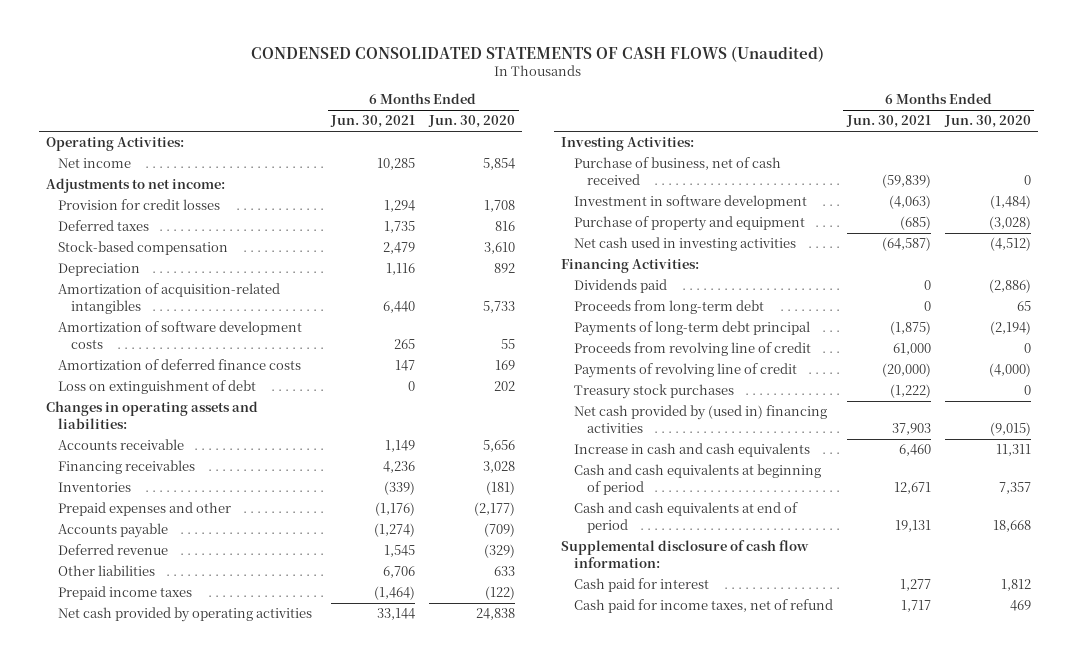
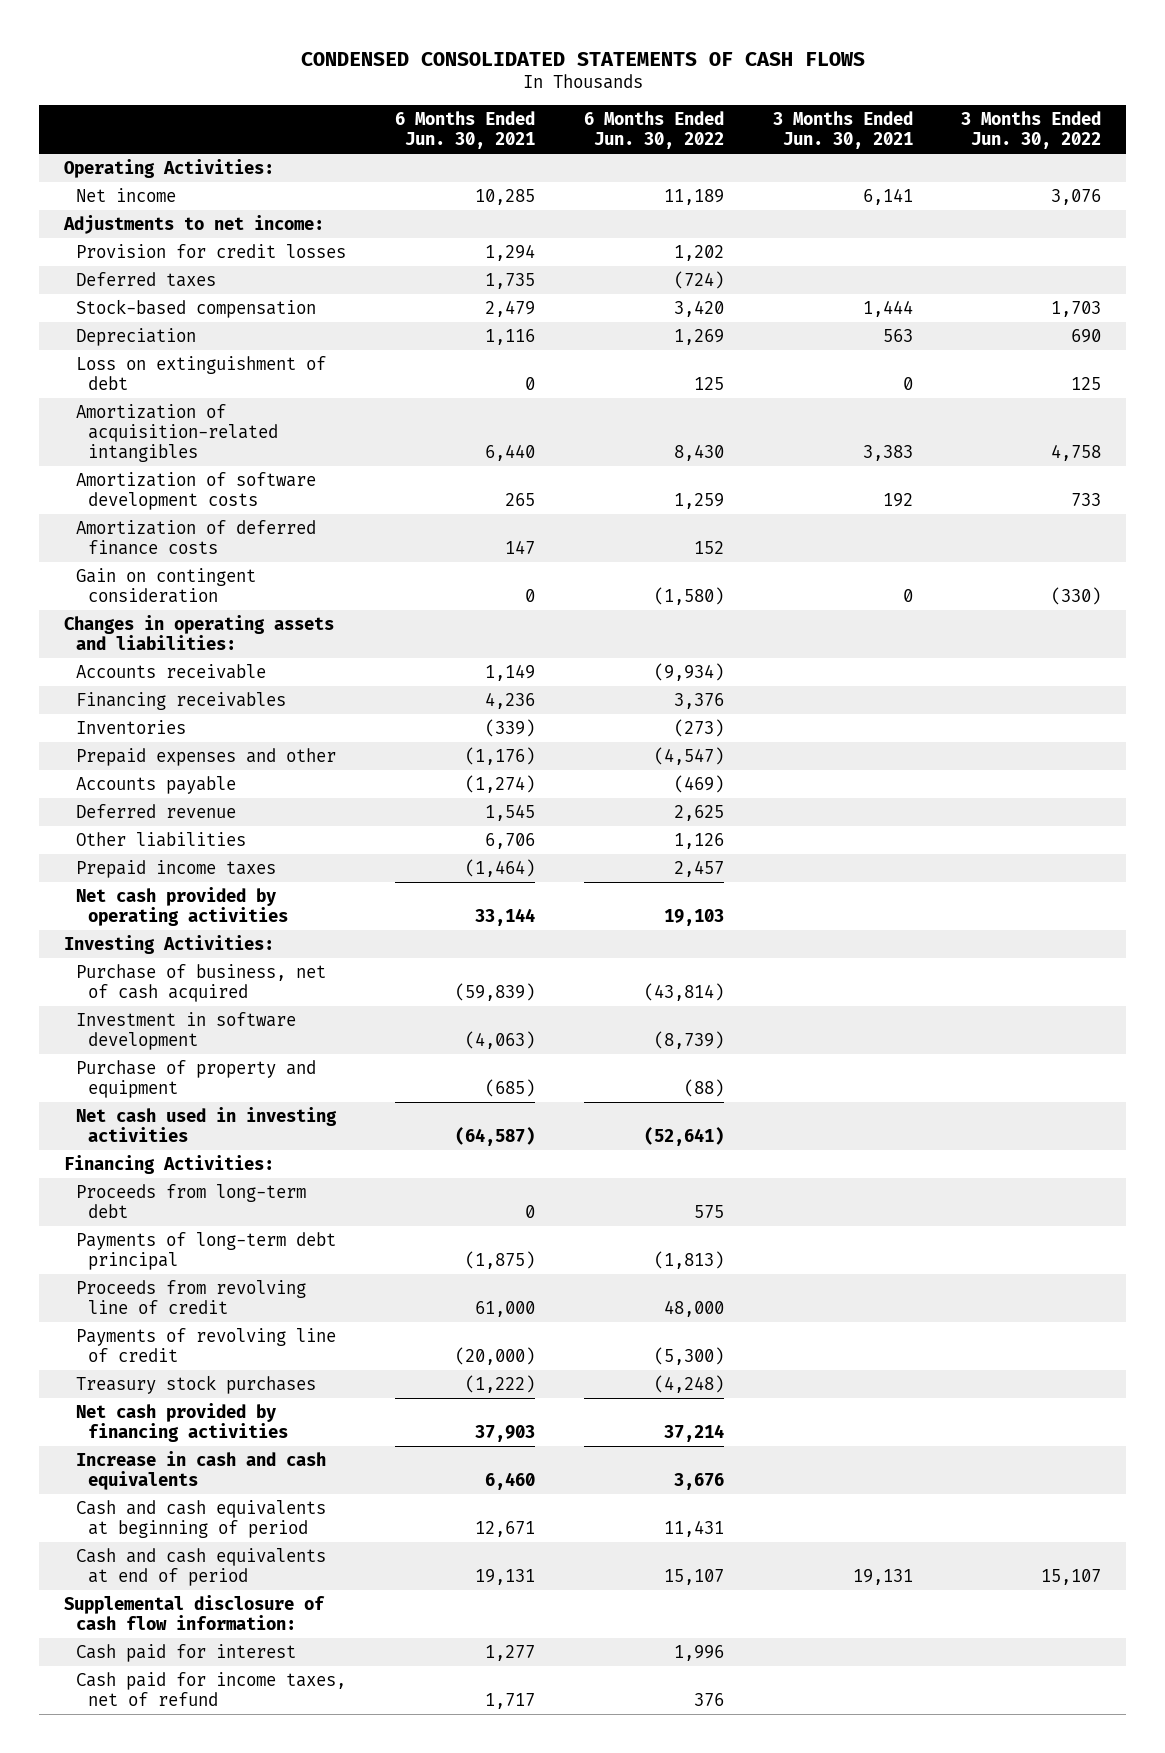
[251,45,825,62] CONDENSED CONSOLIDATED STATEMENTS OF CASH FLOWS (Unaudited) -> [300,51,865,66] CONDENSED CONSOLIDATED STATEMENTS OF CASH FLOWS
[428,115,516,129] Jun. 30, 2020 -> none
none -> [583,111,724,150] 6 Months Ended Jun. 30, 2022
none -> [772,111,913,150] 3 Months Ended Jun. 30, 2021
none -> [961,111,1102,150] 3 Months Ended Jun. 30, 2022
[58,380,257,395] Loss on extinguishment of debt -> [75,355,326,390] Loss on extinguishment of debt
none -> [75,567,256,603] Gain on contingent consideration
[573,157,781,185] Purchase of business, net of cash received -> [75,963,326,1002] Purchase of business, net of cash acquired
[573,279,667,294] Dividends paid -> none
[573,405,827,433] Net cash provided by (used in) financing activities -> [75,1402,289,1442] Net cash provided by financing activities

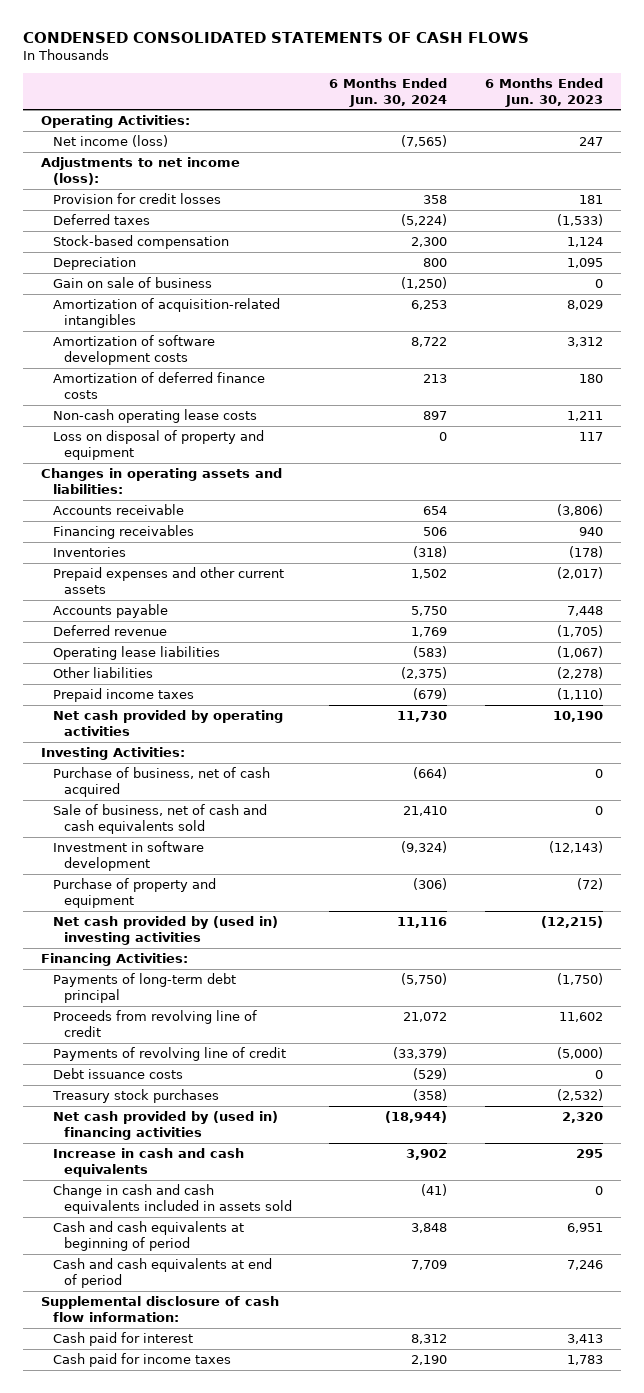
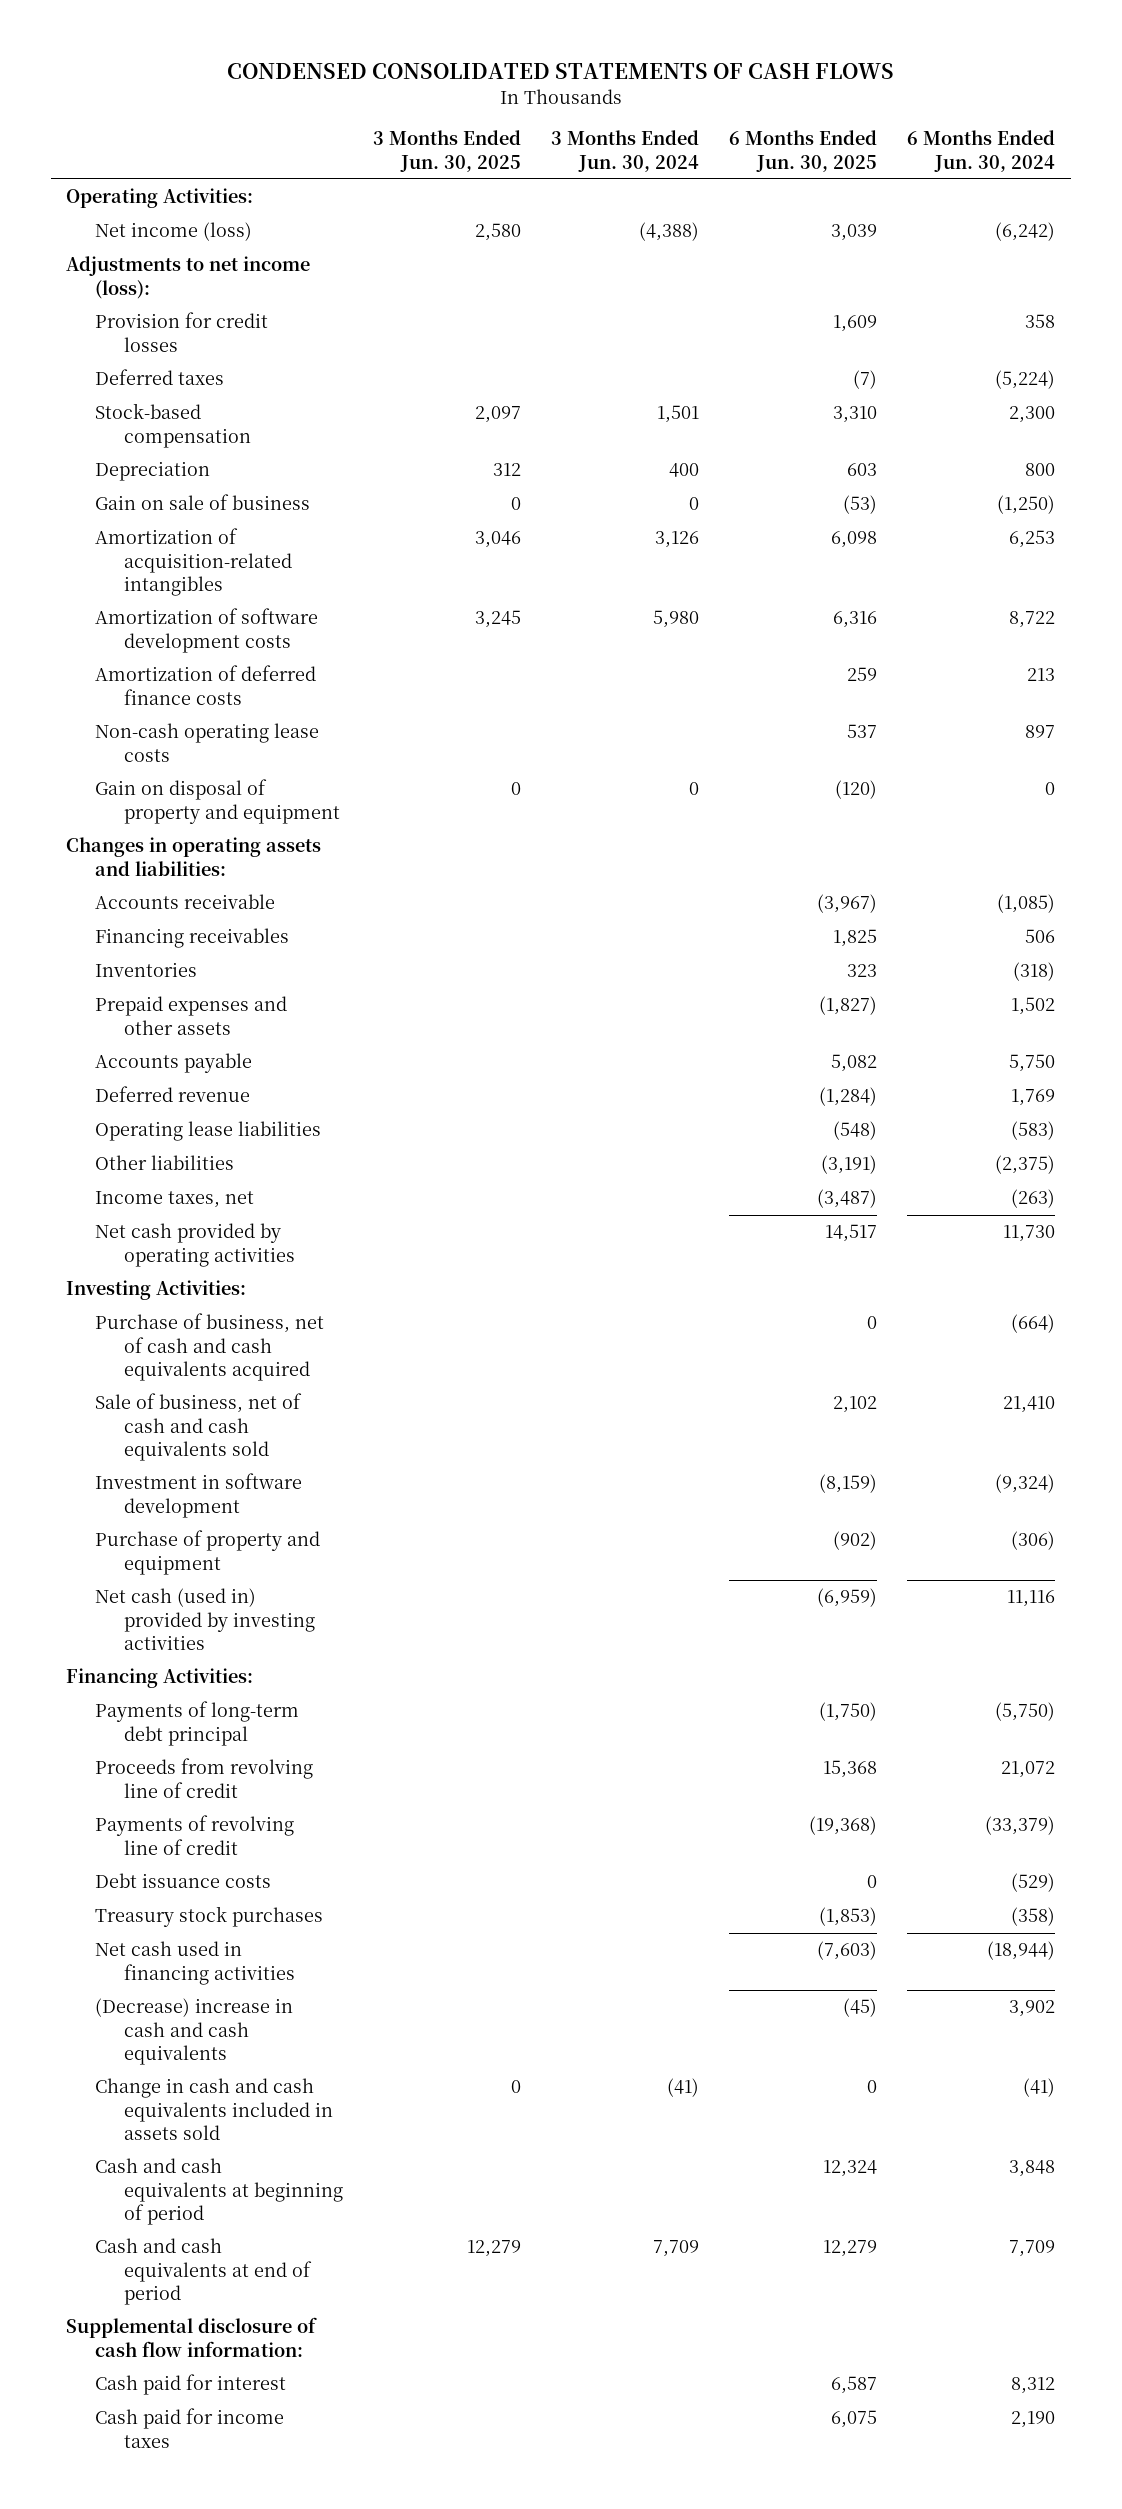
[484,77,603,107] 6 Months Ended Jun. 30, 2023 -> none
none -> [372,130,521,172] 3 Months Ended Jun. 30, 2025
none -> [551,130,700,172] 3 Months Ended Jun. 30, 2024
none -> [729,130,878,172] 6 Months Ended Jun. 30, 2025
[401,135,448,148] (7,565) -> [995,222,1056,242] (6,242)
[52,430,264,461] Loss on disposal of property and equipment -> [95,779,340,824] Gain on disposal of property and equipment
[423,506,448,516] 654 -> [997,894,1056,914] (1,085)
[52,567,284,595] Prepaid expenses and other current assets -> [95,996,288,1035] Prepaid expenses and other assets
[52,688,194,703] Prepaid income taxes -> [95,1191,255,1209] Income taxes, net
[413,688,448,701] (679) -> [1011,1189,1056,1209] (263)
[52,767,270,798] Purchase of business, net of cash acquired -> [95,1313,325,1382] Purchase of business, net of cash and cash equivalents acquired
[52,916,278,946] Net cash provided by (used in) investing activities -> [95,1588,315,1651] Net cash (used in) provided by investing activities
[52,1111,278,1141] Net cash provided by (used in) financing activities -> [95,1941,295,1985] Net cash used in financing activities
[52,1148,244,1178] Increase in cash and cash equivalents -> [95,1998,294,2066] (Decrease) increase in cash and cash equivalents

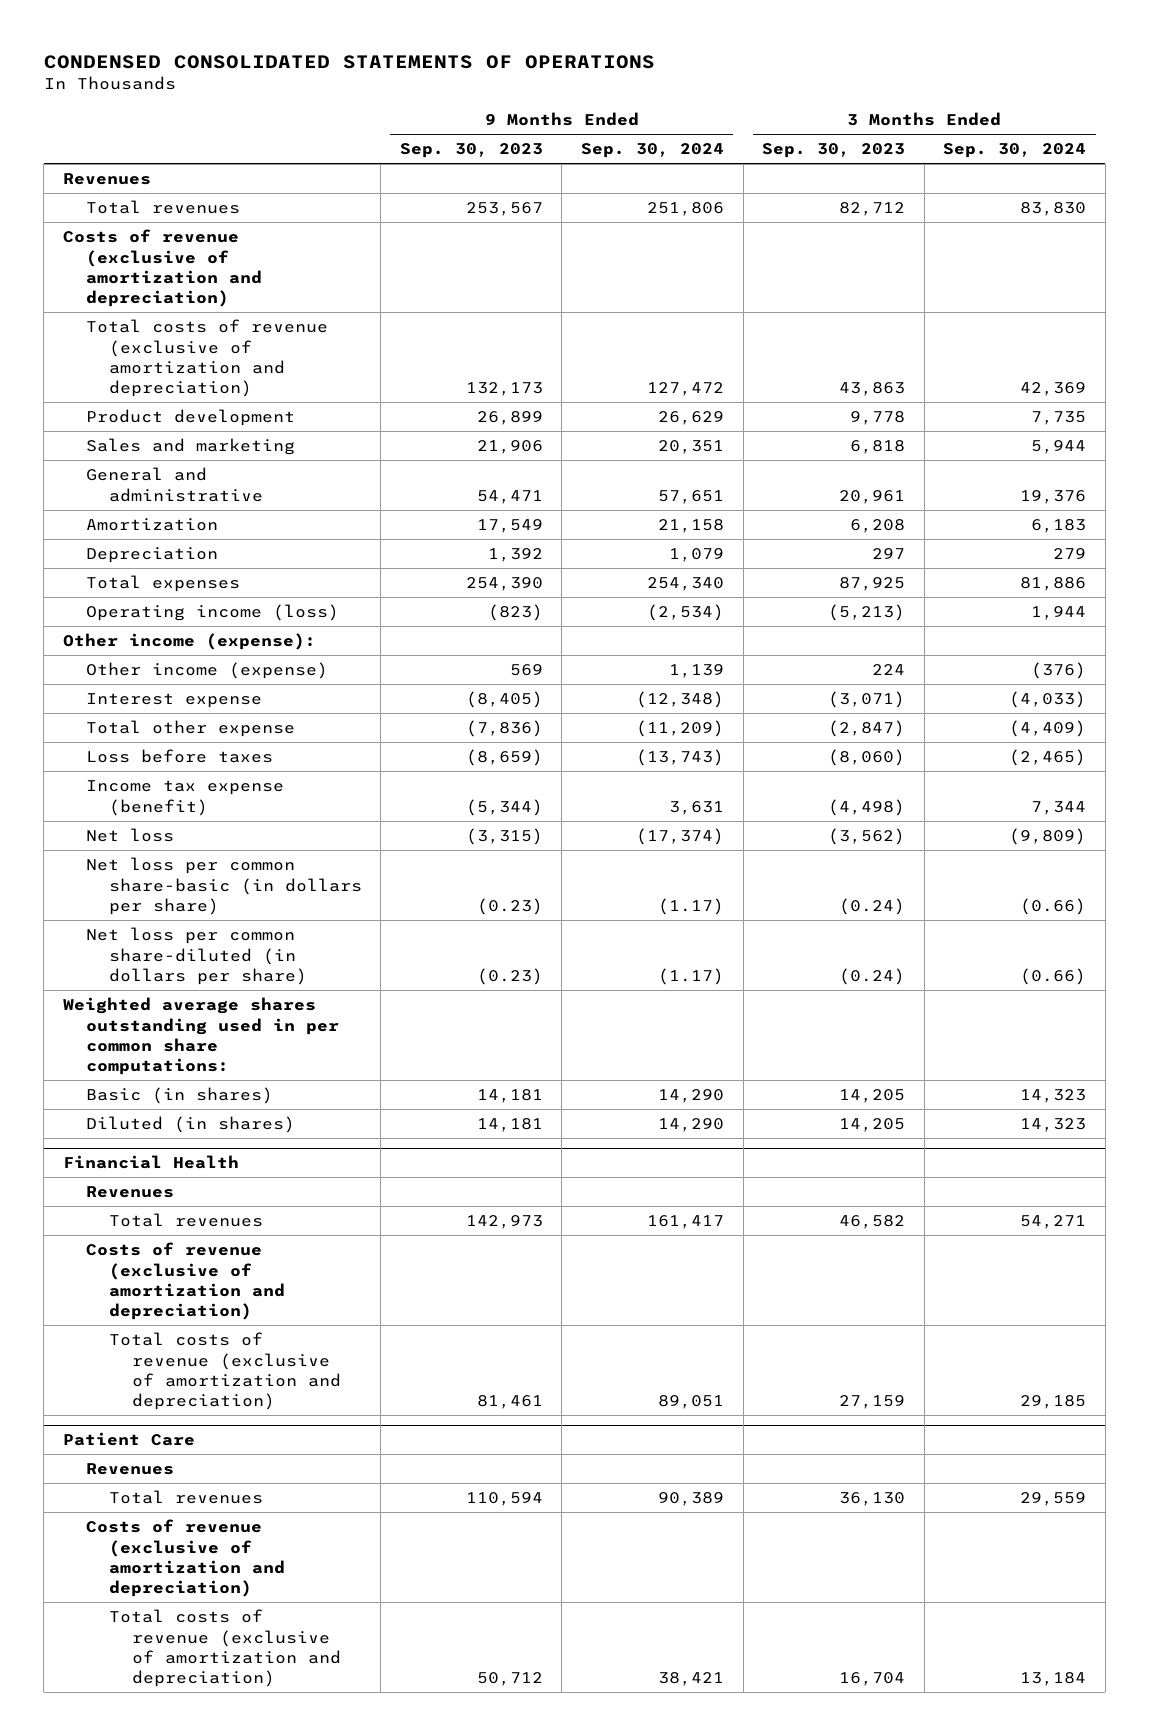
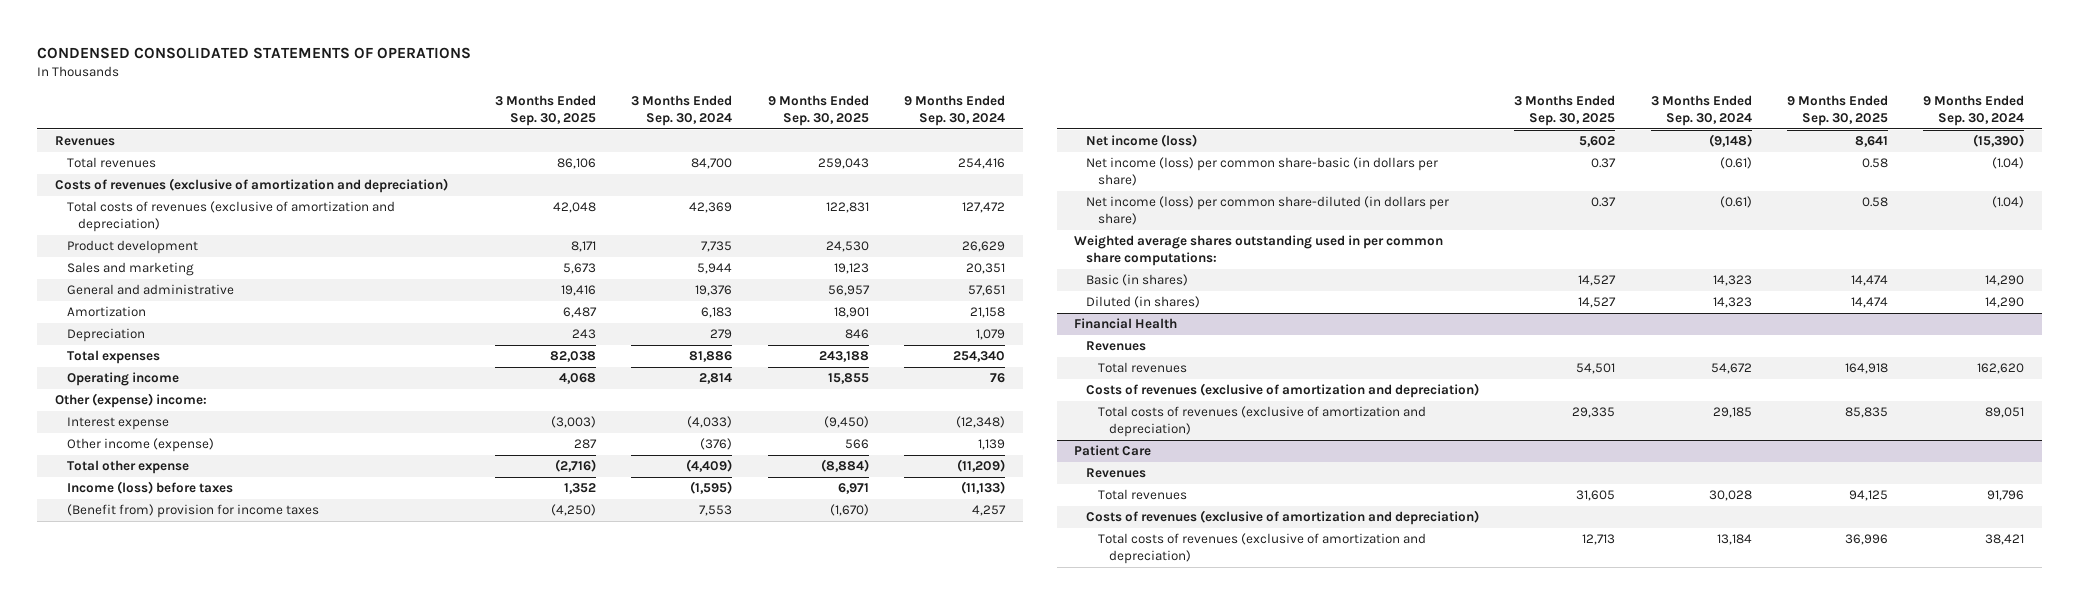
[399,143,543,159] Sep. 30, 2023 -> none
[762,143,906,159] Sep. 30, 2023 -> none
none -> [495,94,597,127] 3 Months Ended Sep. 30, 2025
none -> [767,94,869,127] 9 Months Ended Sep. 30, 2025
[646,202,724,217] 251,806 -> [958,158,1006,170] 254,416
[1020,202,1087,217] 83,830 -> [691,158,733,170] 84,700
[62,229,262,308] Costs of revenue (exclusive of amortization and depreciation) -> [54,178,448,194] Costs of revenues (exclusive of amortization and depreciation)
[85,319,328,398] Total costs of revenue (exclusive of amortization and depreciation) -> [66,201,395,233] Total costs of revenues (exclusive of amortization and depreciation)
[85,604,339,622] Operating income (loss) -> [66,372,179,387] Operating income
[646,604,724,622] (2,534) -> [990,373,1006,384] 76
[1031,606,1087,621] 1,944 -> [699,373,733,385] 2,814
[62,633,316,651] Other income (expense): -> [54,393,207,409] Other (expense) income:
[85,662,328,680] Other income (expense) -> [66,438,214,453] Other income (expense)
[85,749,273,764] Loss before taxes -> [66,481,233,495] Income (loss) before taxes
[635,749,724,767] (13,743) -> [961,481,1006,495] (11,133)
[1009,749,1087,767] (2,465) -> [690,481,733,495] (1,595)
[85,780,284,816] Income tax expense (benefit) -> [66,504,319,519] (Benefit from) provision for income taxes
[668,800,724,815] 3,631 -> [972,505,1007,517] 4,257
[1031,800,1087,815] 7,344 -> [699,505,733,517] 7,553
[85,828,174,843] Net loss -> [1085,134,1197,148] Net income (loss)
[635,828,724,846] (17,374) -> [1973,134,2025,148] (15,390)
[1009,828,1087,846] (9,809) -> [1708,134,1752,148] (9,148)
[85,857,362,915] Net loss per common share-basic (in dollars per share) -> [1085,157,1438,187] Net income (loss) per common share-basic (in dollars per share)
[657,897,724,915] (1.17) -> [1992,157,2025,170] (1.04)
[1020,897,1087,915] (0.66) -> [1719,157,1752,170] (0.61)
[85,927,307,985] Net loss per common share-diluted (in dollars per share) -> [1085,196,1449,226] Net income (loss) per common share-diluted (in dollars per share)
[657,967,724,985] (1.17) -> [1992,196,2025,209] (1.04)
[1020,967,1087,985] (0.66) -> [1719,196,1752,209] (0.61)
[646,1215,724,1230] 161,417 -> [1977,363,2025,375] 162,620
[1020,1215,1087,1230] 54,271 -> [1710,363,1752,375] 54,672
[85,1242,285,1321] Costs of revenue (exclusive of amortization and depreciation) -> [1085,383,1479,399] Costs of revenues (exclusive of amortization and depreciation)
[108,1332,341,1411] Total costs of revenue (exclusive of amortization and depreciation) -> [1097,406,1426,438] Total costs of revenues (exclusive of amortization and depreciation)
[657,1492,724,1507] 90,389 -> [1987,490,2025,502] 91,796
[1020,1492,1087,1507] 29,559 -> [1708,490,1752,502] 30,028
[85,1519,285,1598] Costs of revenue (exclusive of amortization and depreciation) -> [1085,510,1479,526] Costs of revenues (exclusive of amortization and depreciation)
[108,1609,341,1688] Total costs of revenue (exclusive of amortization and depreciation) -> [1097,533,1426,565] Total costs of revenues (exclusive of amortization and depreciation)

